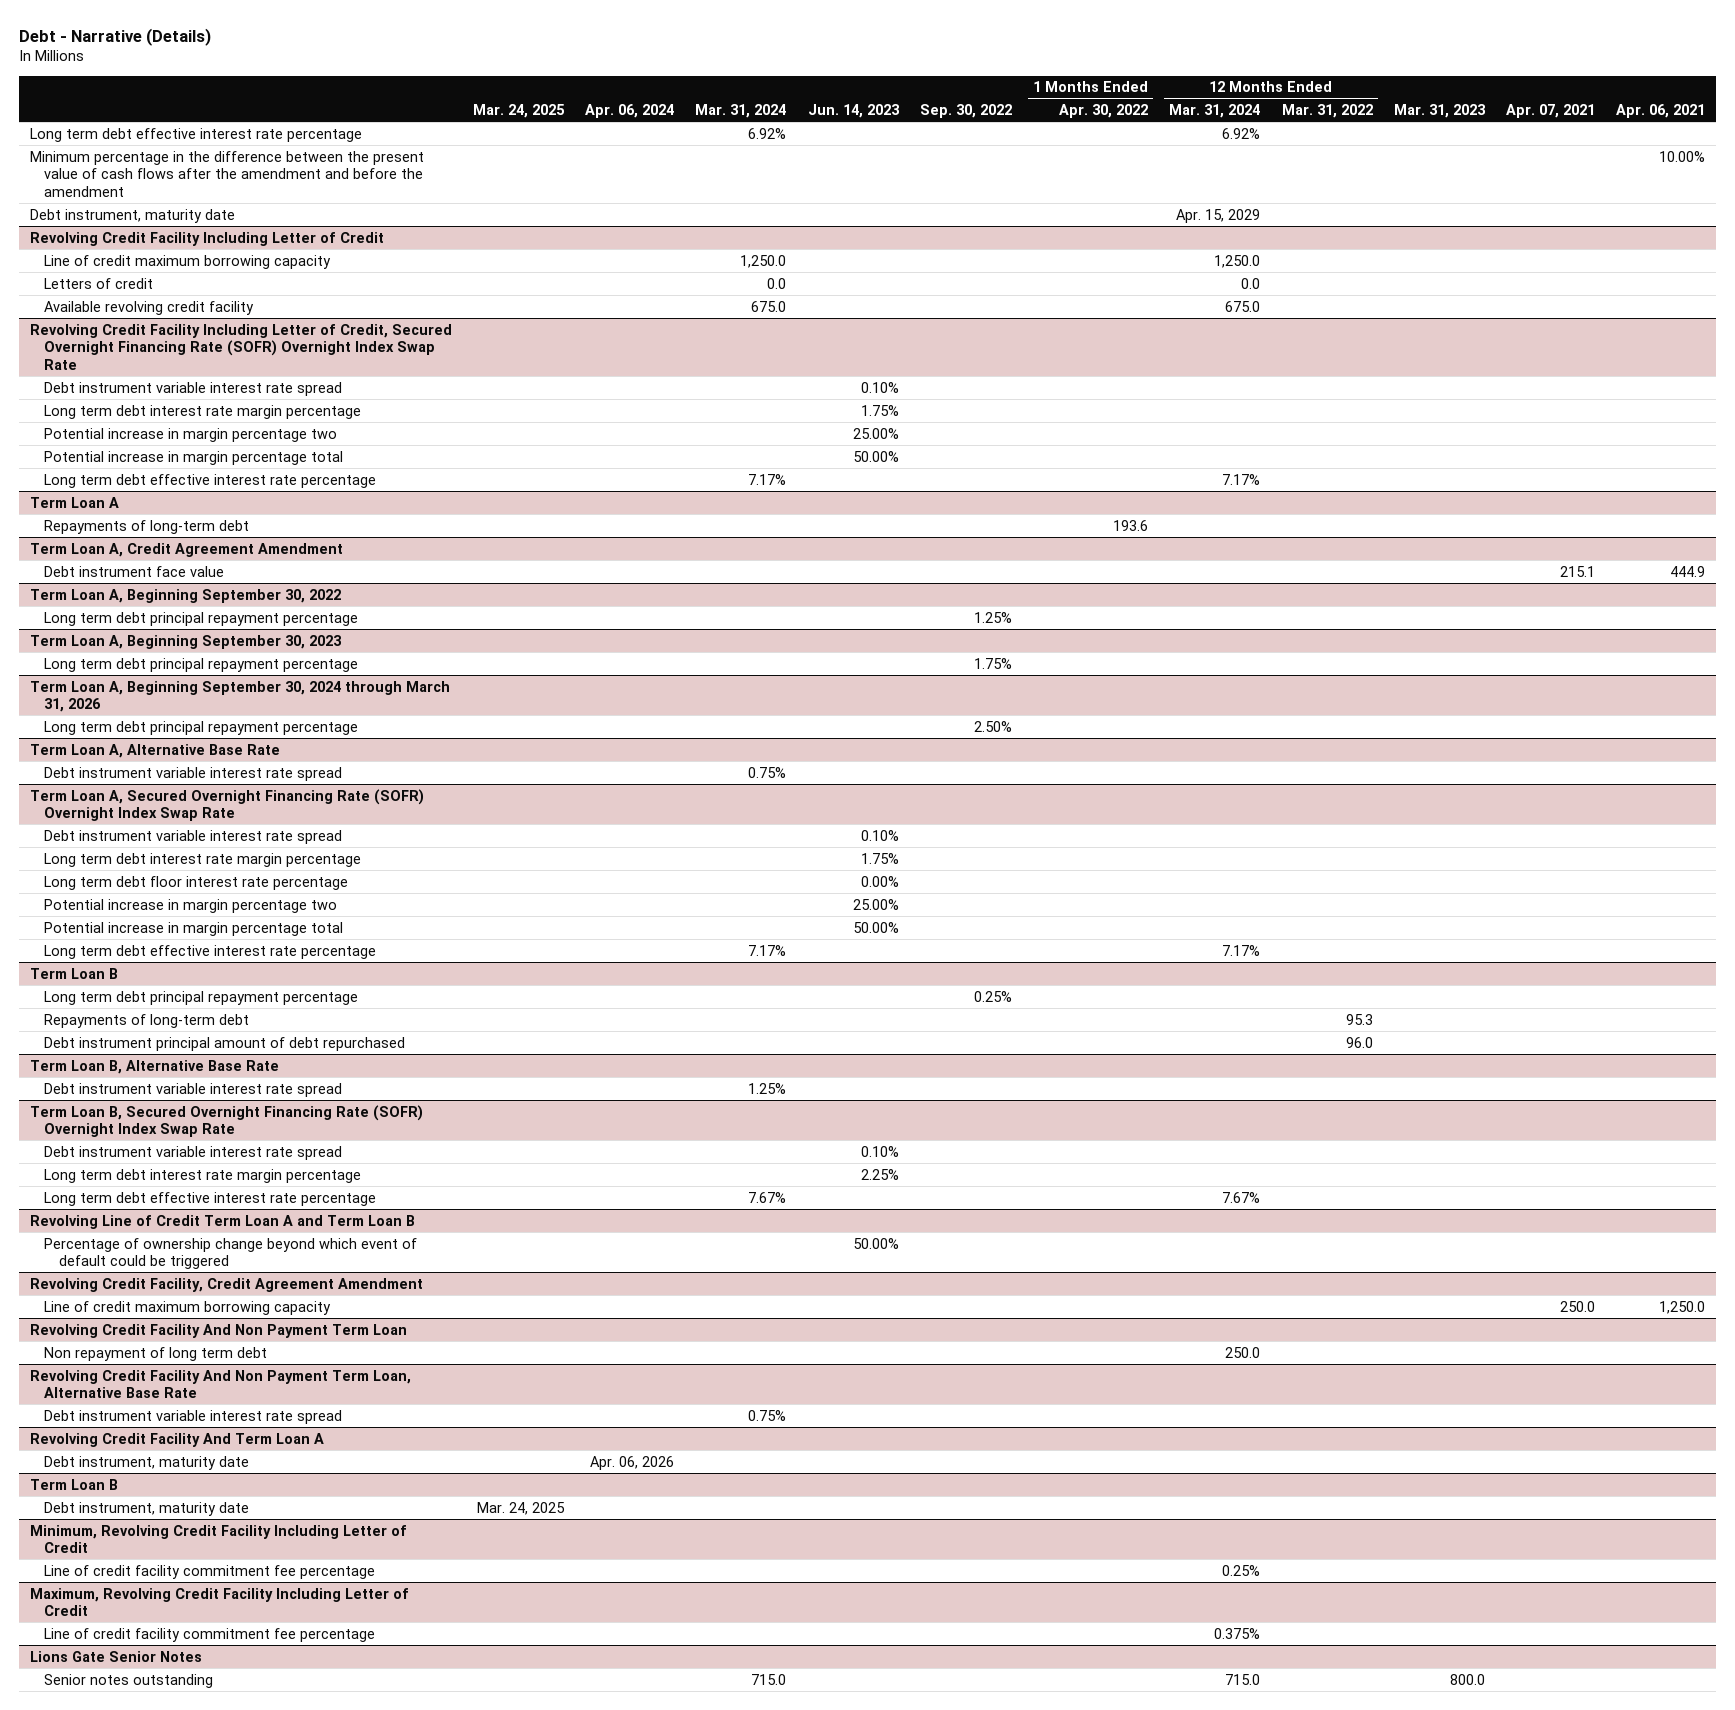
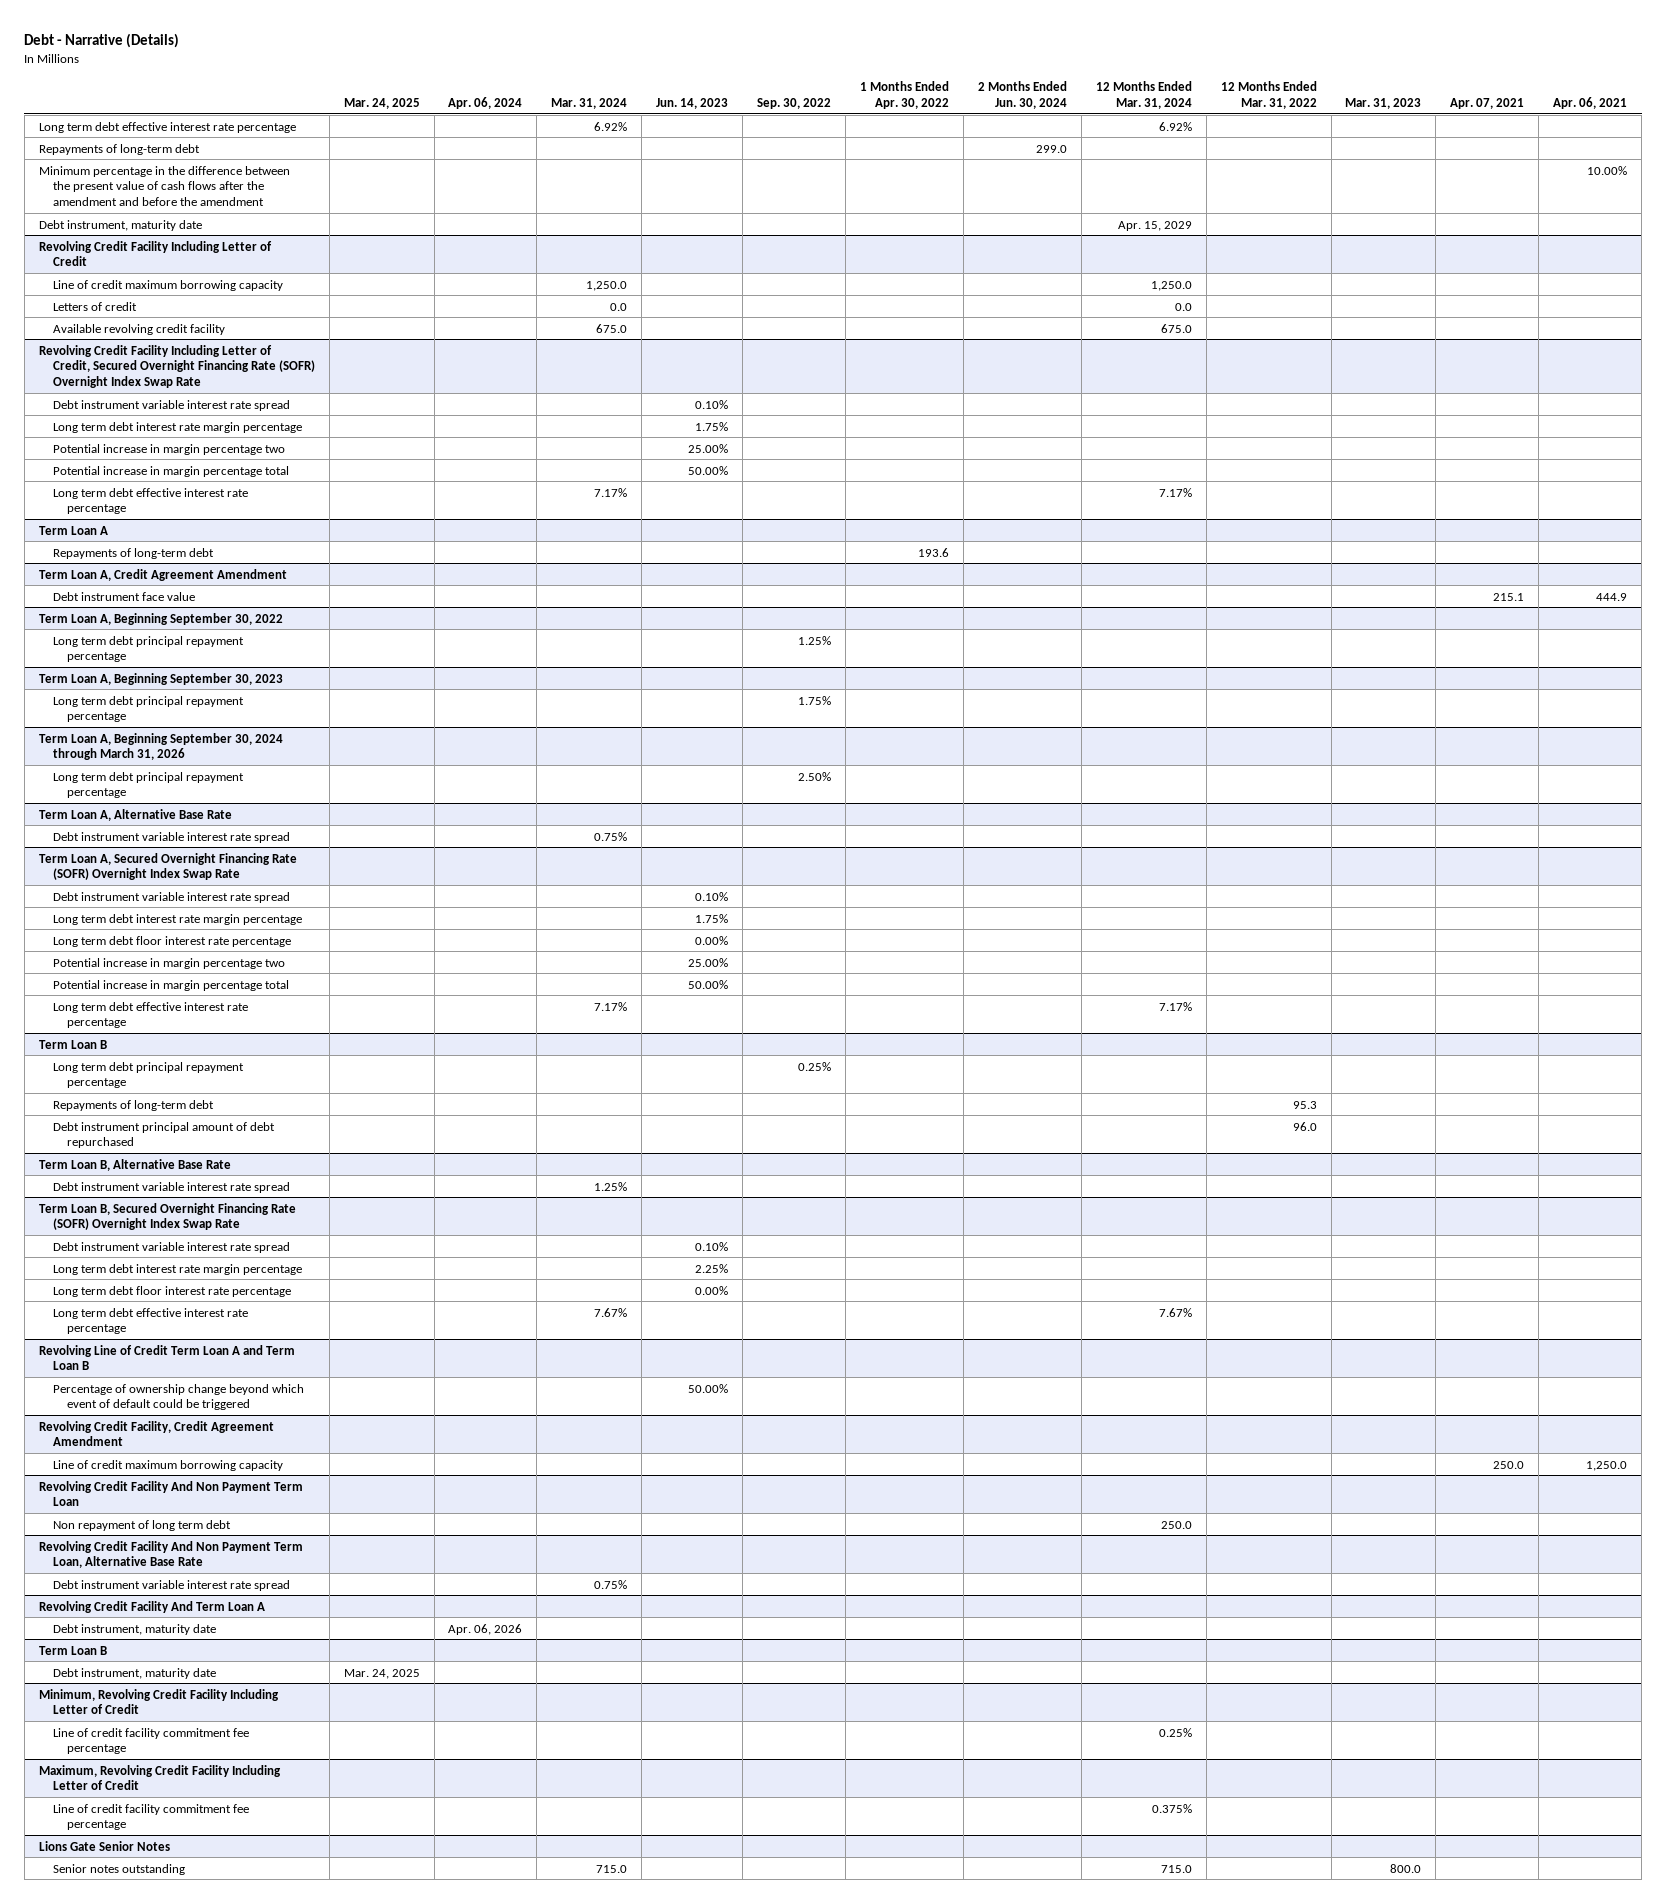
none -> [977,81,1067,109] 2 Months Ended Jun. 30, 2024
none -> [38,143,200,155] Repayments of long-term debt
none -> [52,1285,291,1297] Long term debt floor interest rate percentage

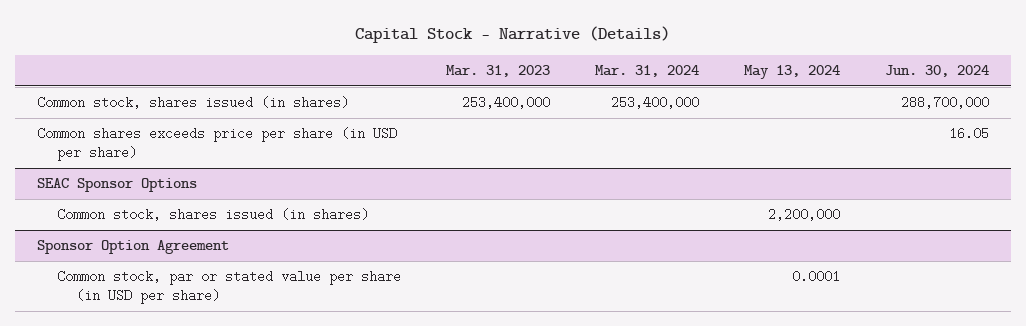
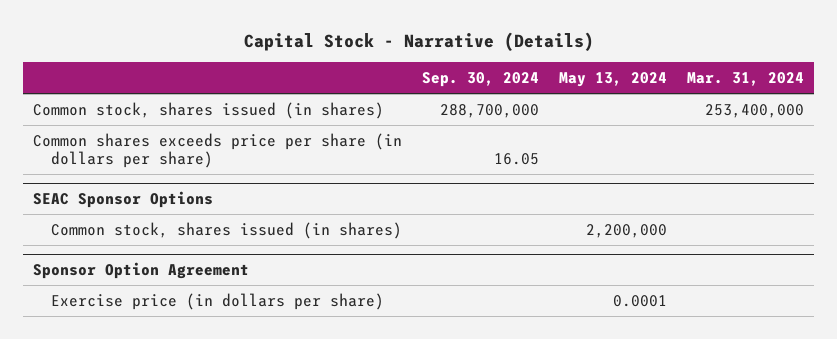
[445,64,550,77] Mar. 31, 2023 -> none
[884,64,989,77] Jun. 30, 2024 -> none
none -> [422,72,540,88] Sep. 30, 2024
[37,127,398,162] Common shares exceeds price per share (in USD per share) -> [33,132,403,169] Common shares exceeds price per share (in dollars per share)
[56,270,401,305] Common stock, par or stated value per share (in USD per share) -> [51,292,385,310] Exercise price (in dollars per share)

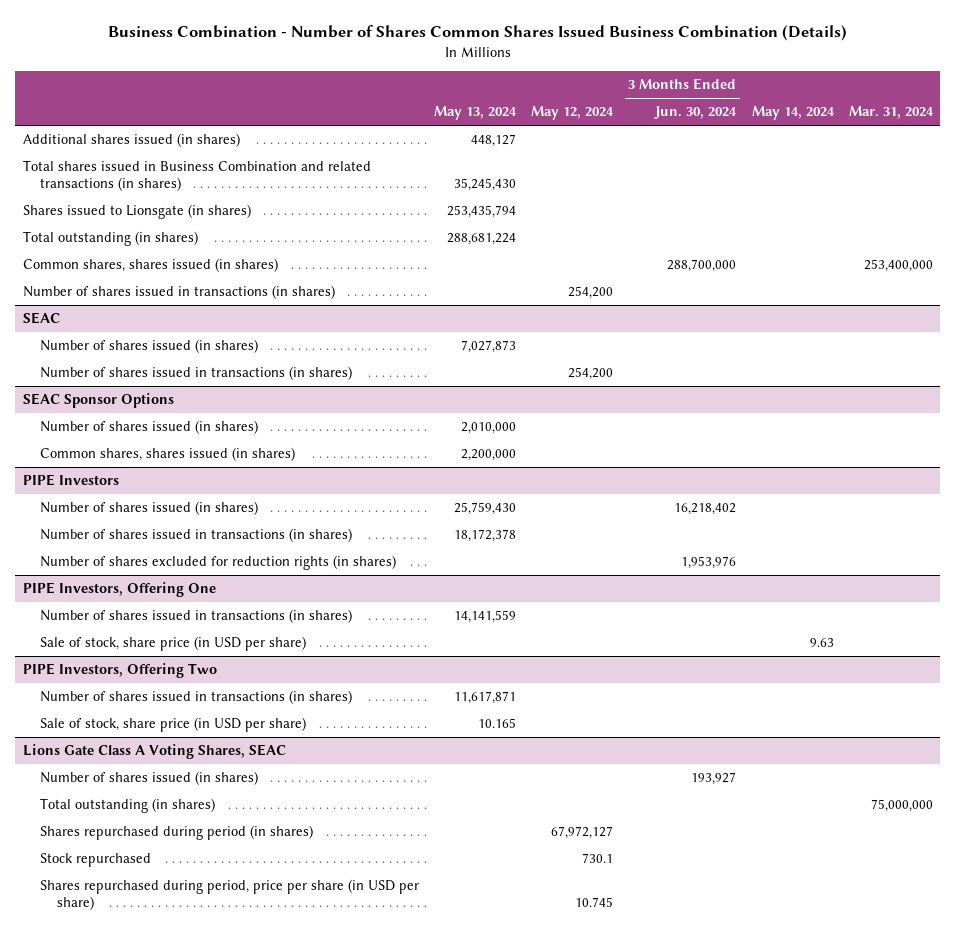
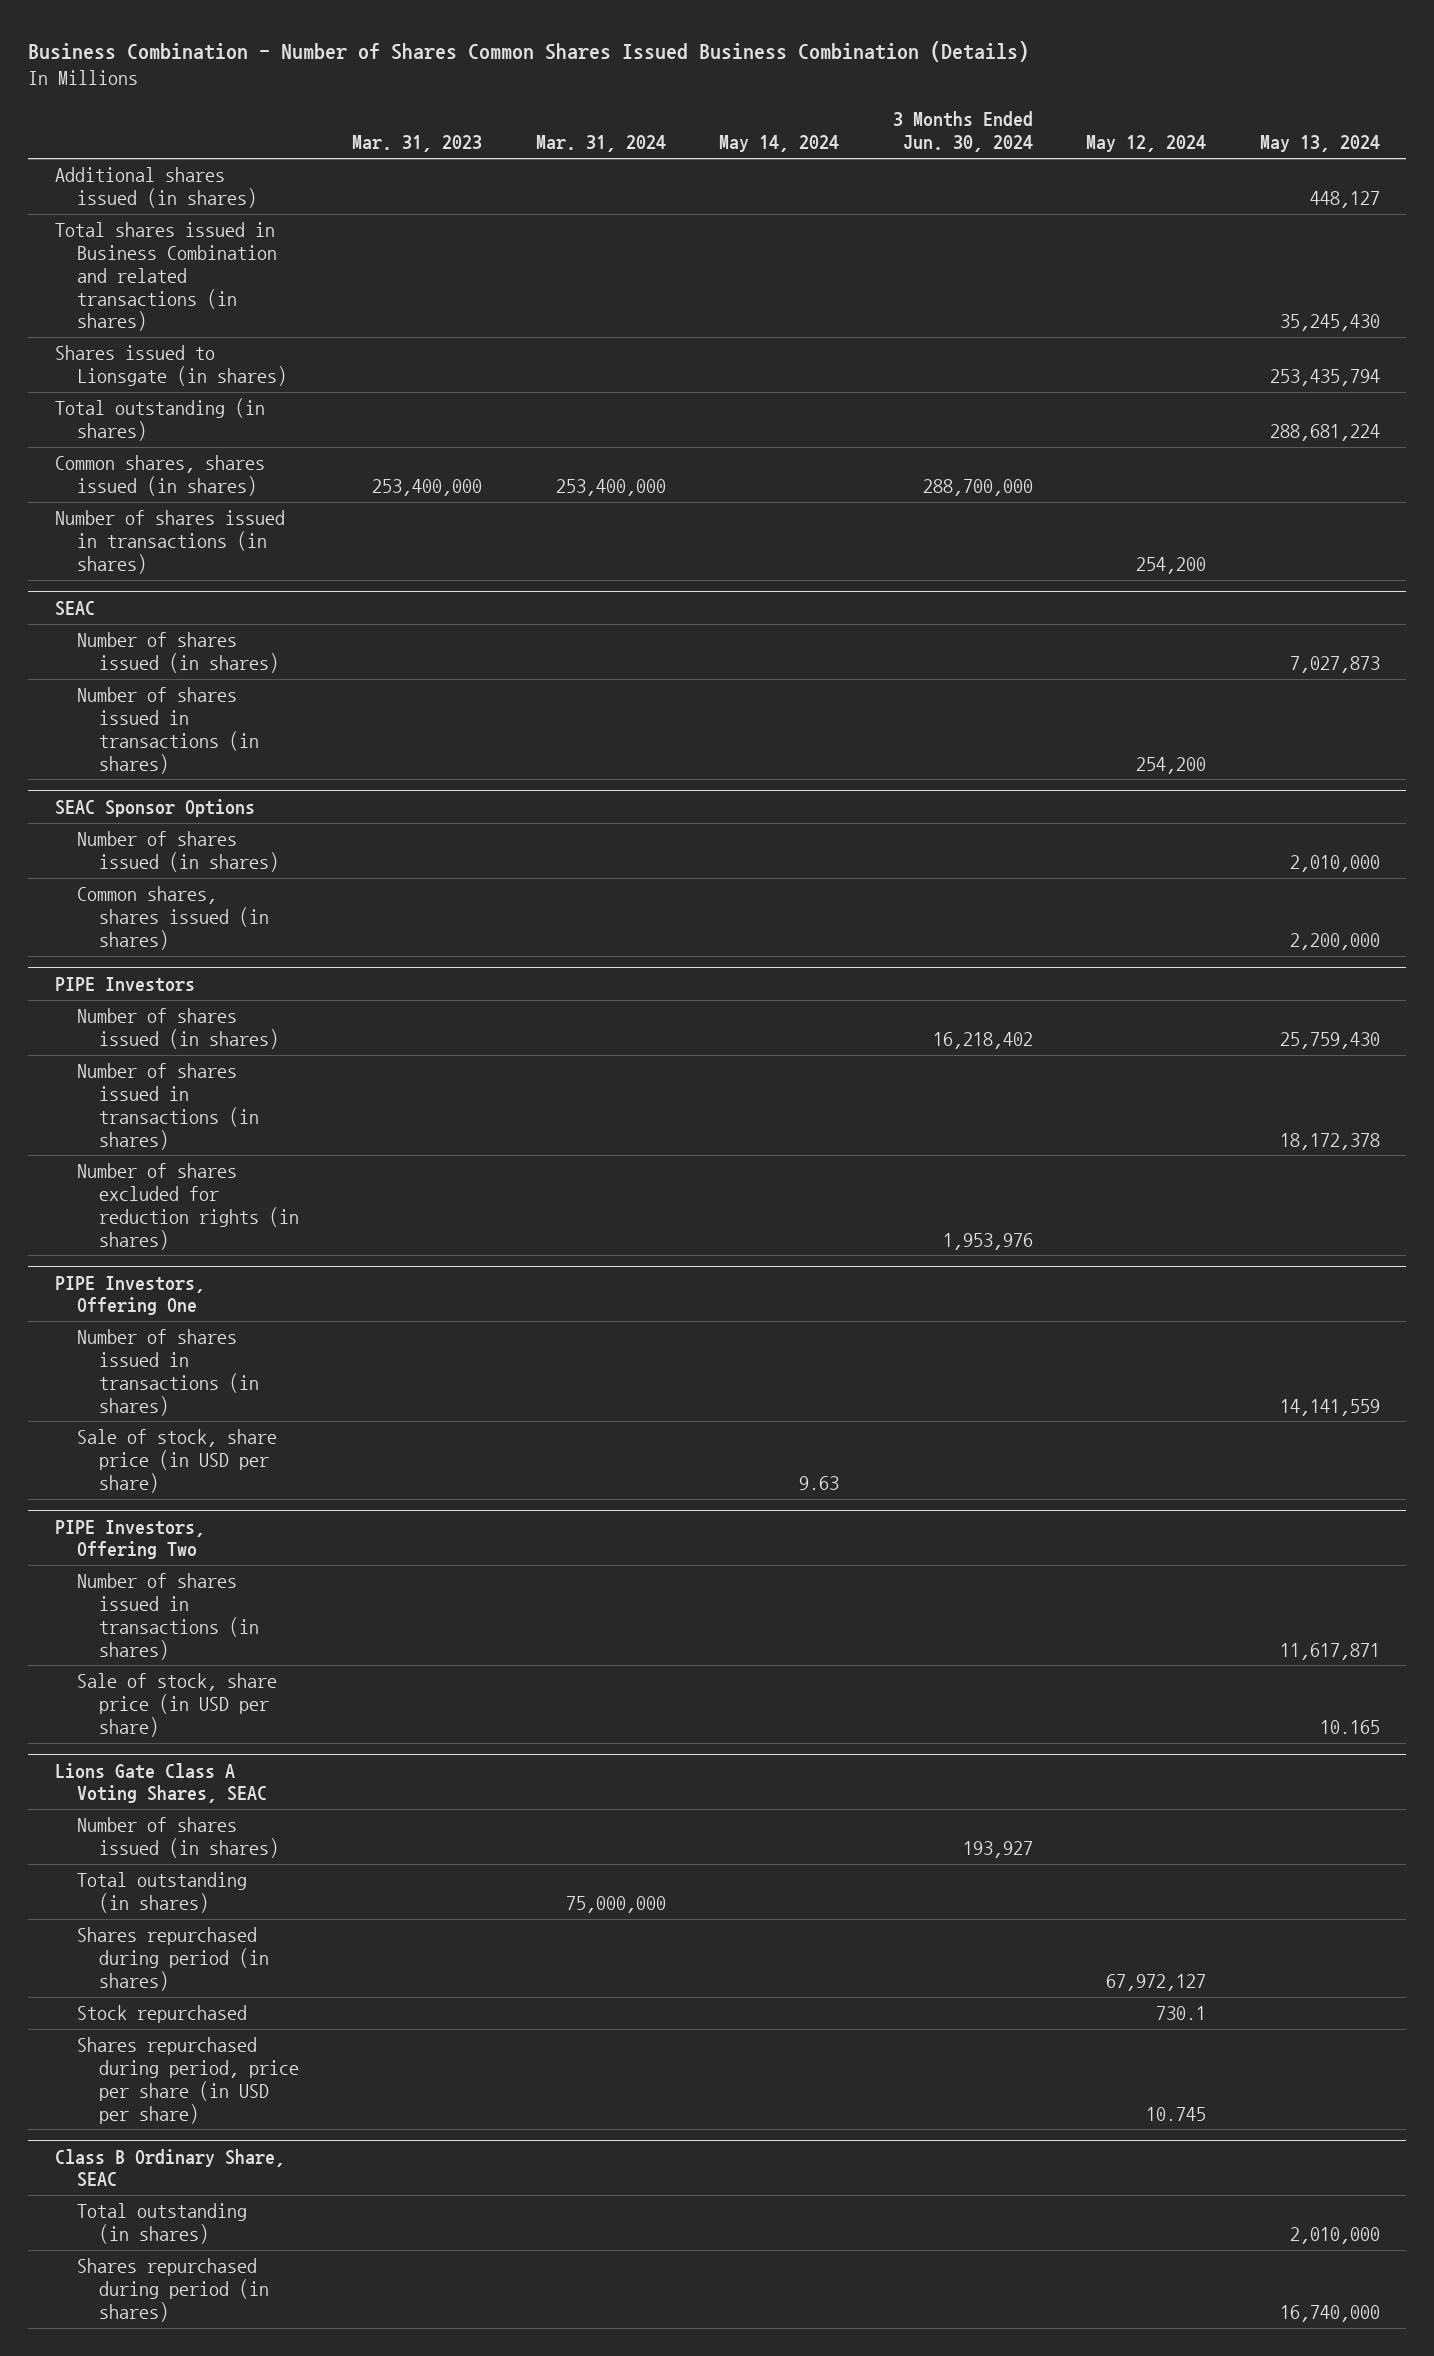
none -> [352,135,483,153] Mar. 31, 2023
none -> [54,2148,285,2188] Class B Ordinary Share, SEAC
none -> [76,2203,247,2245] Total outstanding (in shares)
none -> [76,2258,269,2322] Shares repurchased during period (in shares)

